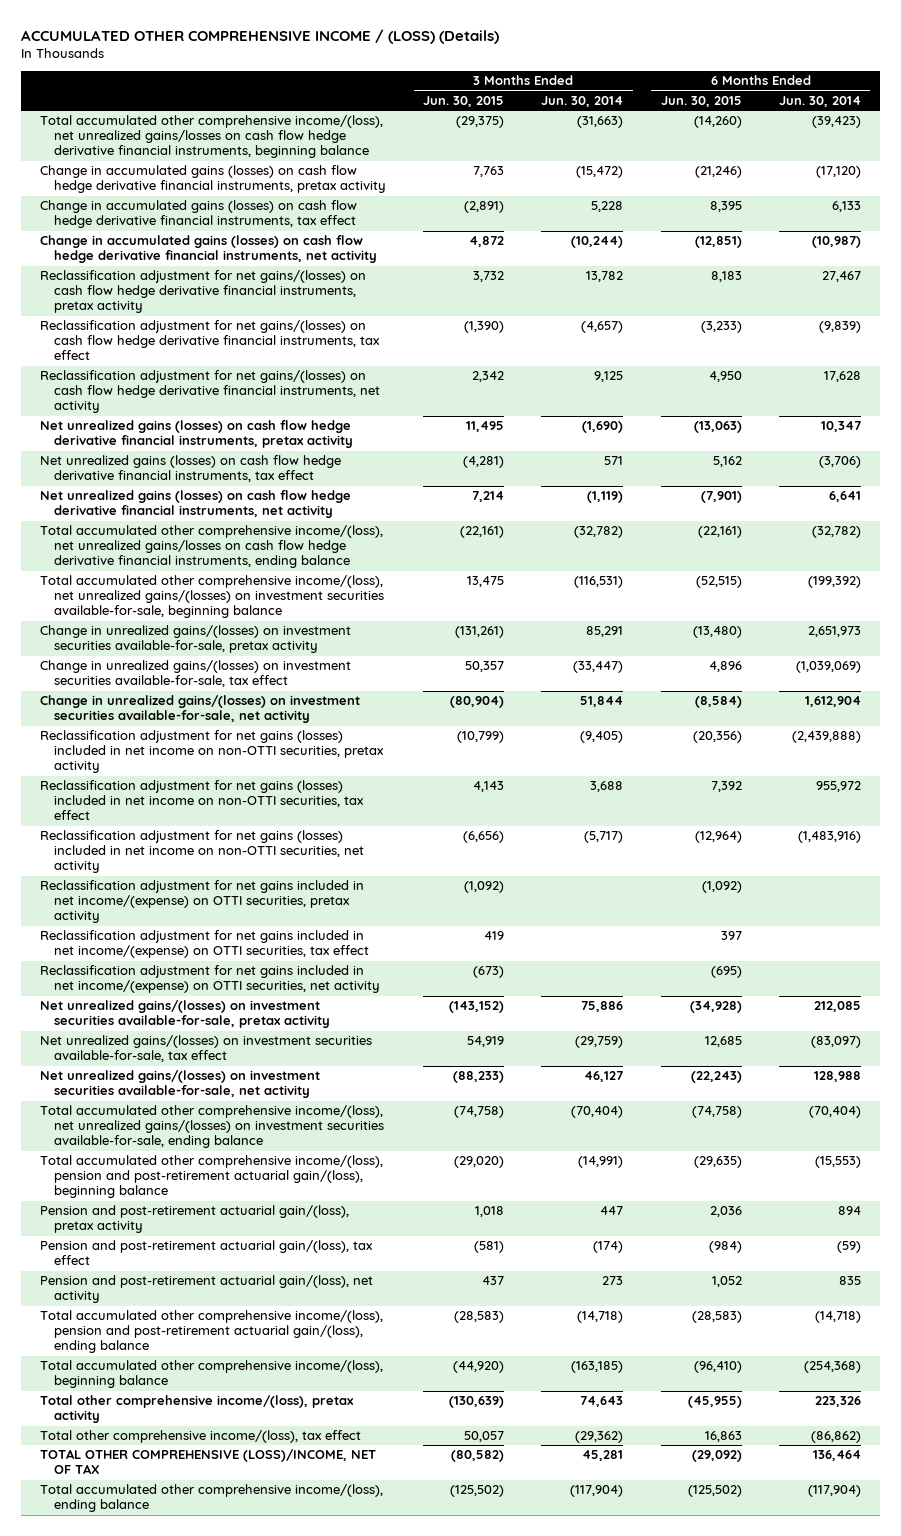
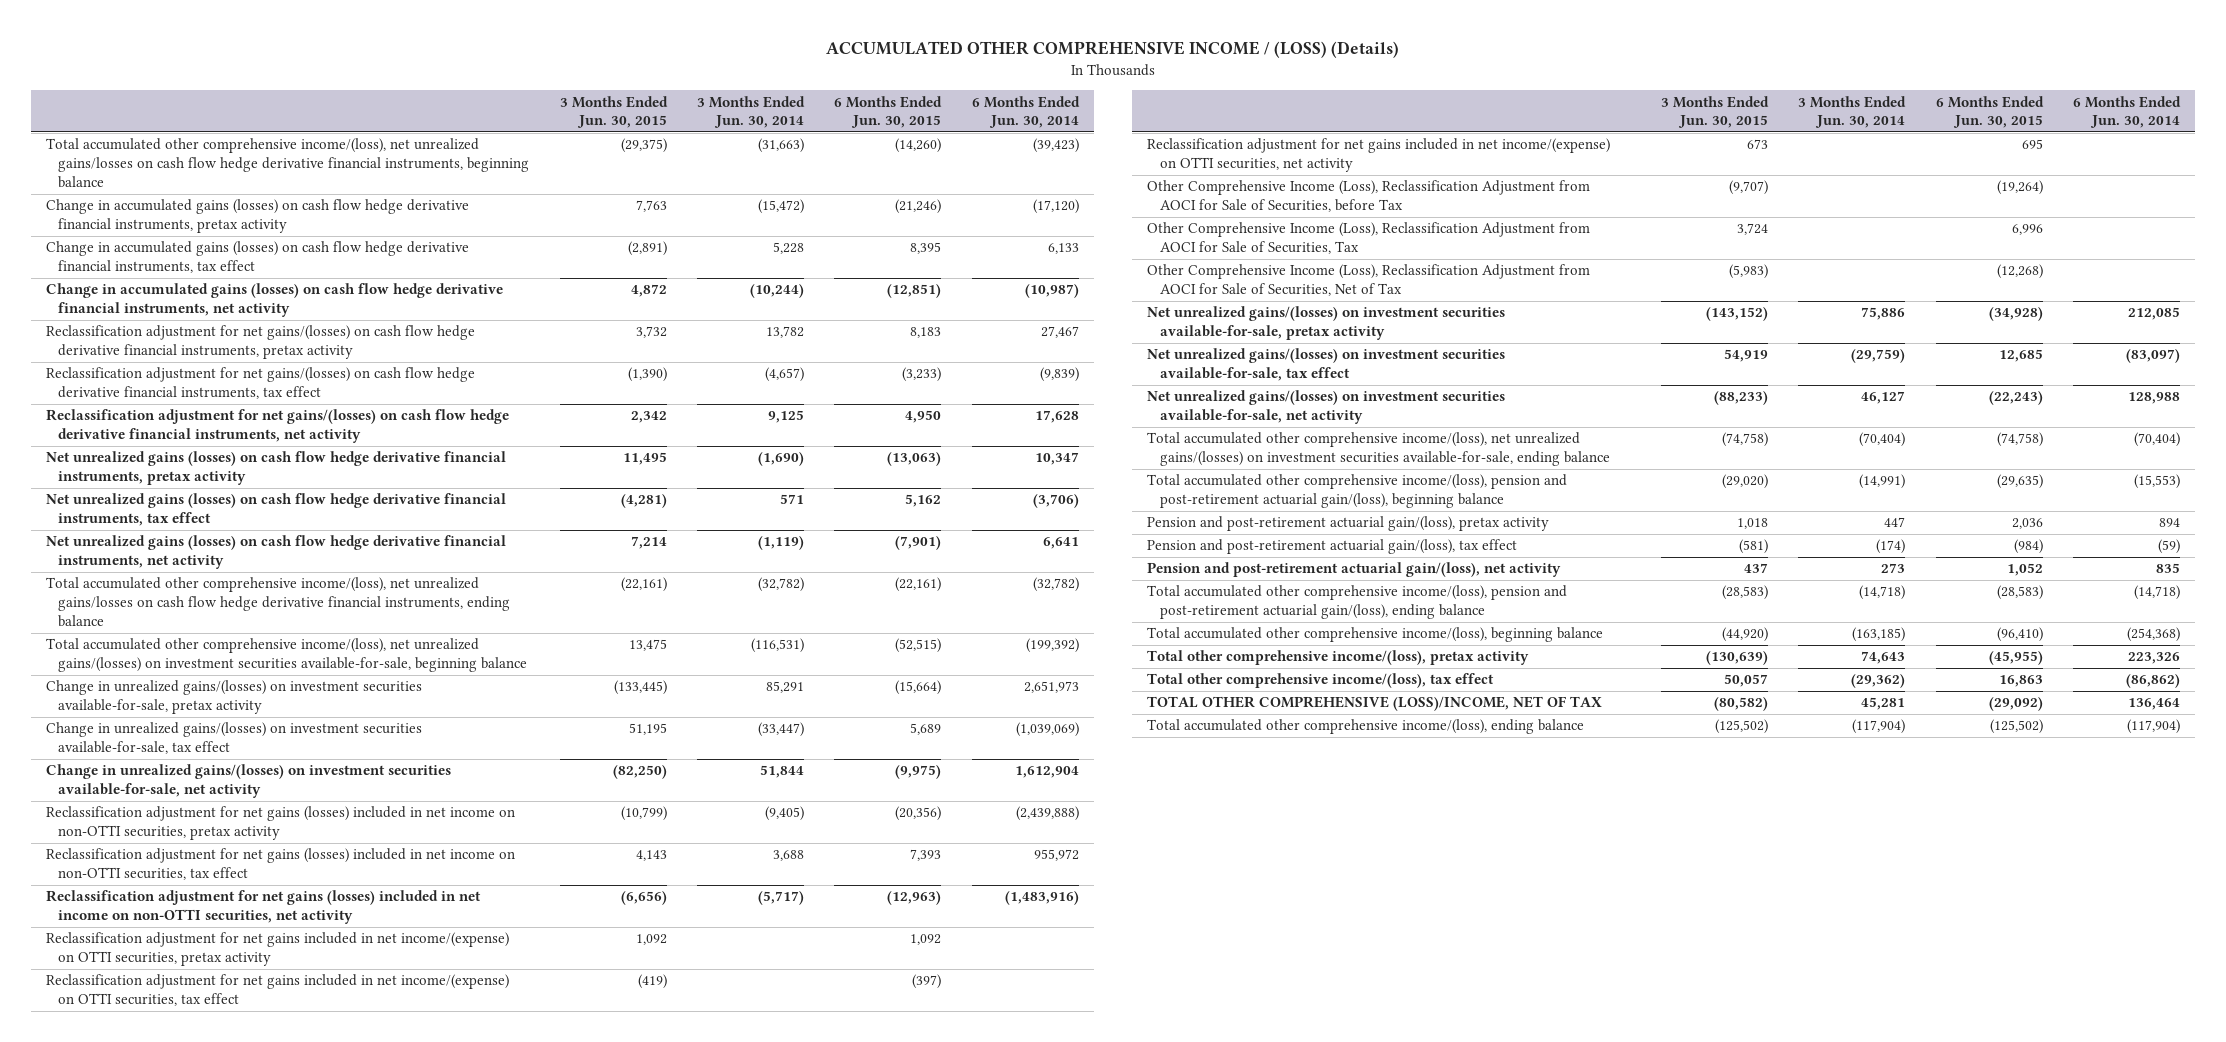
[454,626,504,639] (131,261) -> [613,680,667,696] (133,445)
[692,626,742,639] (13,480) -> [895,680,942,696] (15,664)
[464,661,504,673] 50,357 -> [628,723,667,736] 51,195
[708,661,742,673] 4,896 -> [910,723,942,736] 5,689
[449,696,504,709] (80,904) -> [612,765,667,780] (82,250)
[694,696,742,709] (8,584) -> [895,765,942,780] (9,975)
[710,781,742,793] 7,392 -> [910,849,942,862] 7,393
[694,831,742,844] (12,964) -> [887,891,942,906] (12,963)
[463,881,504,894] (1,092) -> [635,934,667,946] 1,092
[701,881,742,894] (1,092) -> [910,934,942,946] 1,092
[483,931,504,941] 419 -> [637,974,667,990] (419)
[720,931,742,941] 397 -> [912,974,942,990] (397)
[472,966,504,979] (673) -> [1746,139,1768,150] 673
[710,966,742,979] (695) -> [2021,139,2043,150] 695
none -> [1147,180,1591,213] Other Comprehensive Income (Loss), Reclassification Adjustment from AOCI for Sale of Securities, before Tax
none -> [1147,222,1591,255] Other Comprehensive Income (Loss), Reclassification Adjustment from AOCI for Sale of Securities, Tax
none -> [1147,264,1591,297] Other Comprehensive Income (Loss), Reclassification Adjustment from AOCI for Sale of Securities, Net of Tax

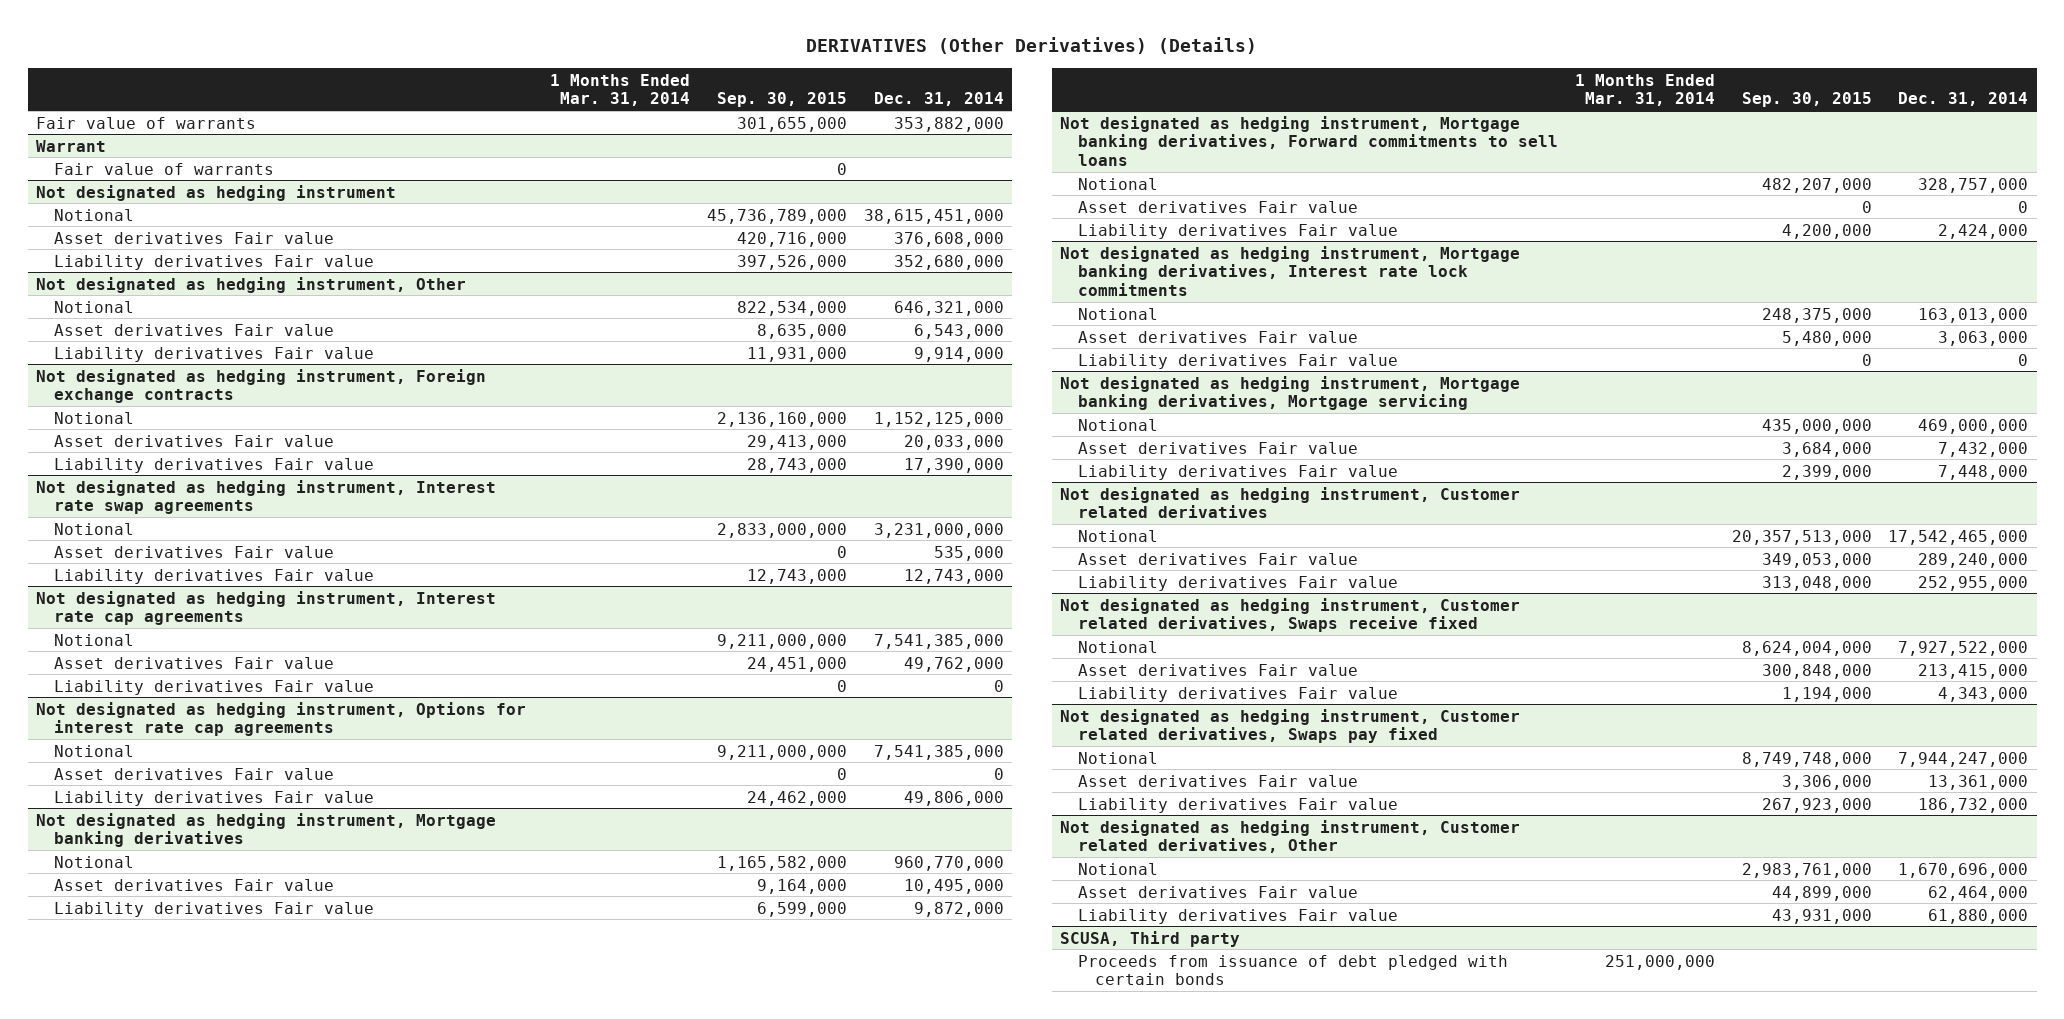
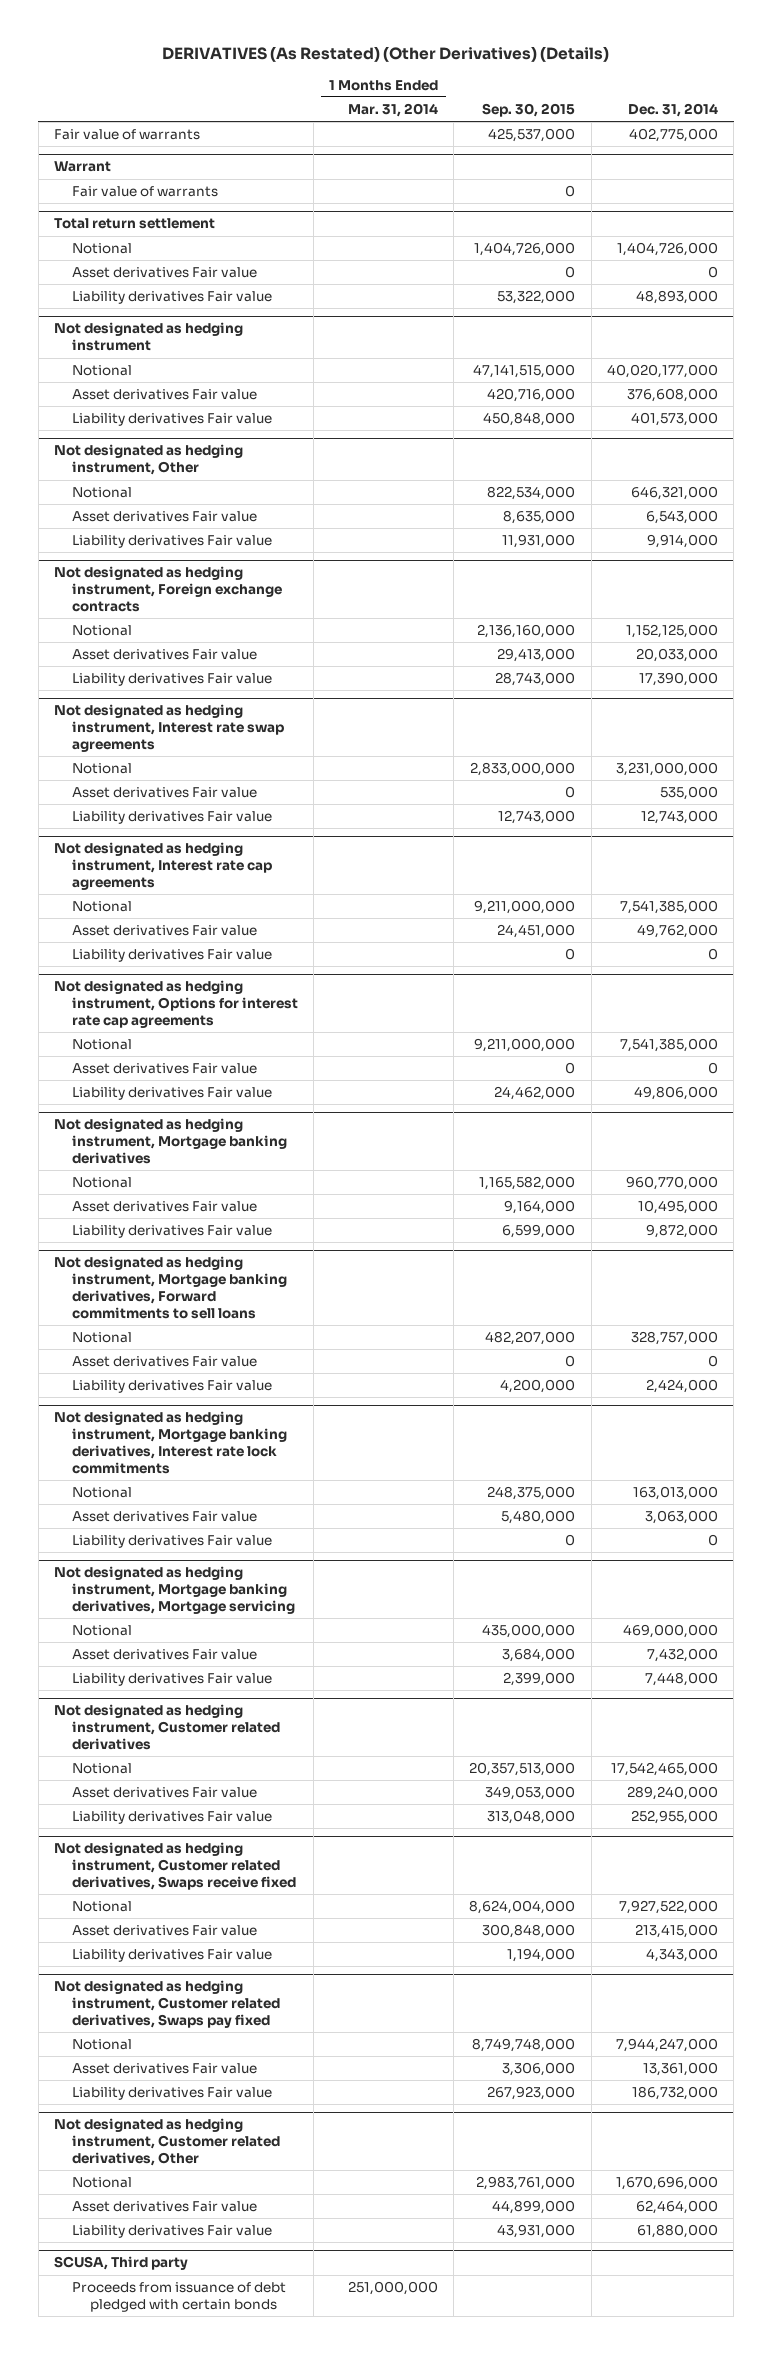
[806,37,1258,55] DERIVATIVES (Other Derivatives) (Details) -> [161,46,609,63] DERIVATIVES (As Restated) (Other Derivatives) (Details)
[737,116,848,132] 301,655,000 -> [488,128,576,143] 425,537,000
[893,116,1004,132] 353,882,000 -> [628,128,718,143] 402,775,000
none -> [53,218,215,230] Total return settlement
none -> [71,243,132,255] Notional
none -> [71,267,257,279] Asset derivatives Fair value
none -> [71,291,272,305] Liability derivatives Fair value
[707,208,848,224] 45,736,789,000 -> [473,364,576,379] 47,141,515,000
[863,208,1004,224] 38,615,451,000 -> [606,364,718,379] 40,020,177,000
[737,254,848,270] 397,526,000 -> [483,412,576,427] 450,848,000
[893,254,1004,270] 352,680,000 -> [630,412,718,427] 401,573,000

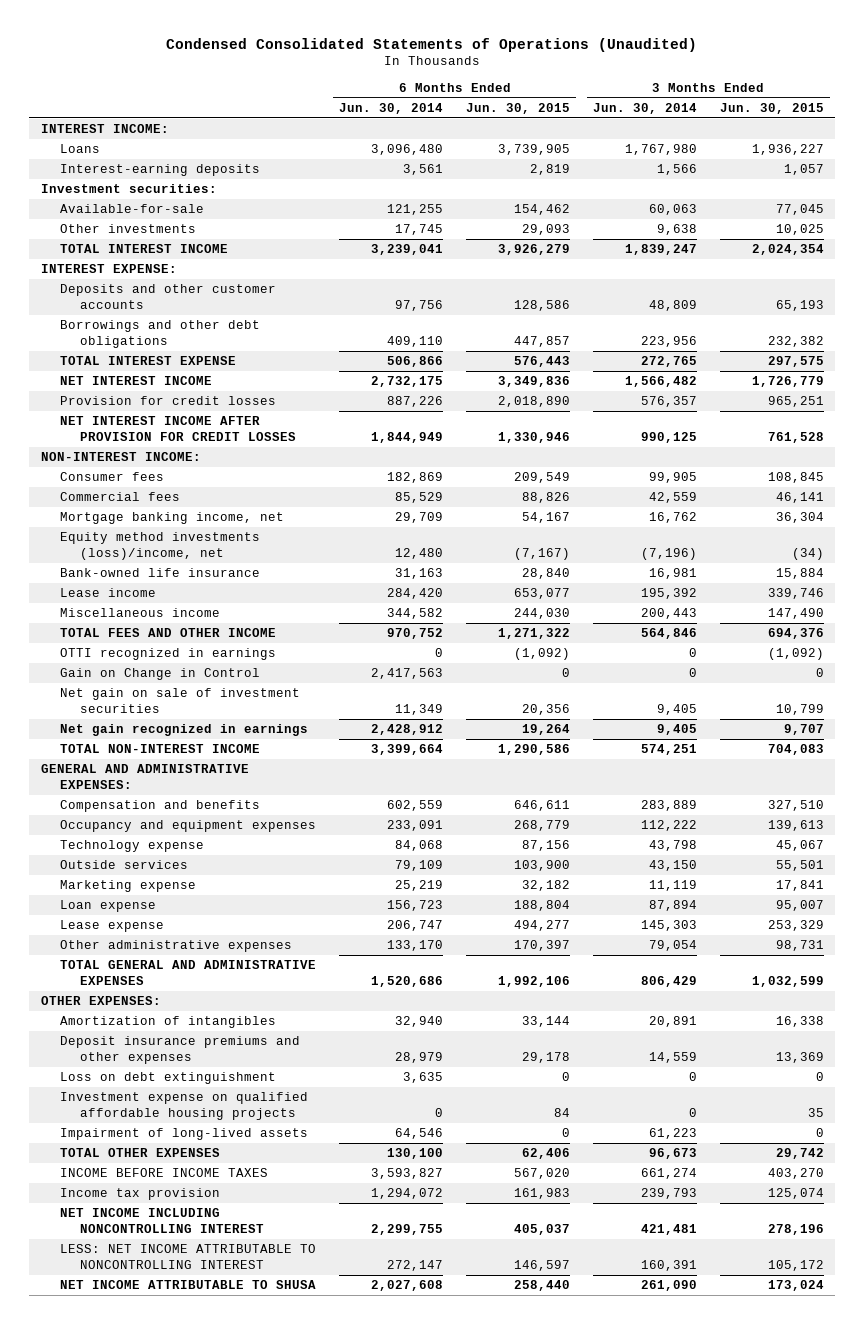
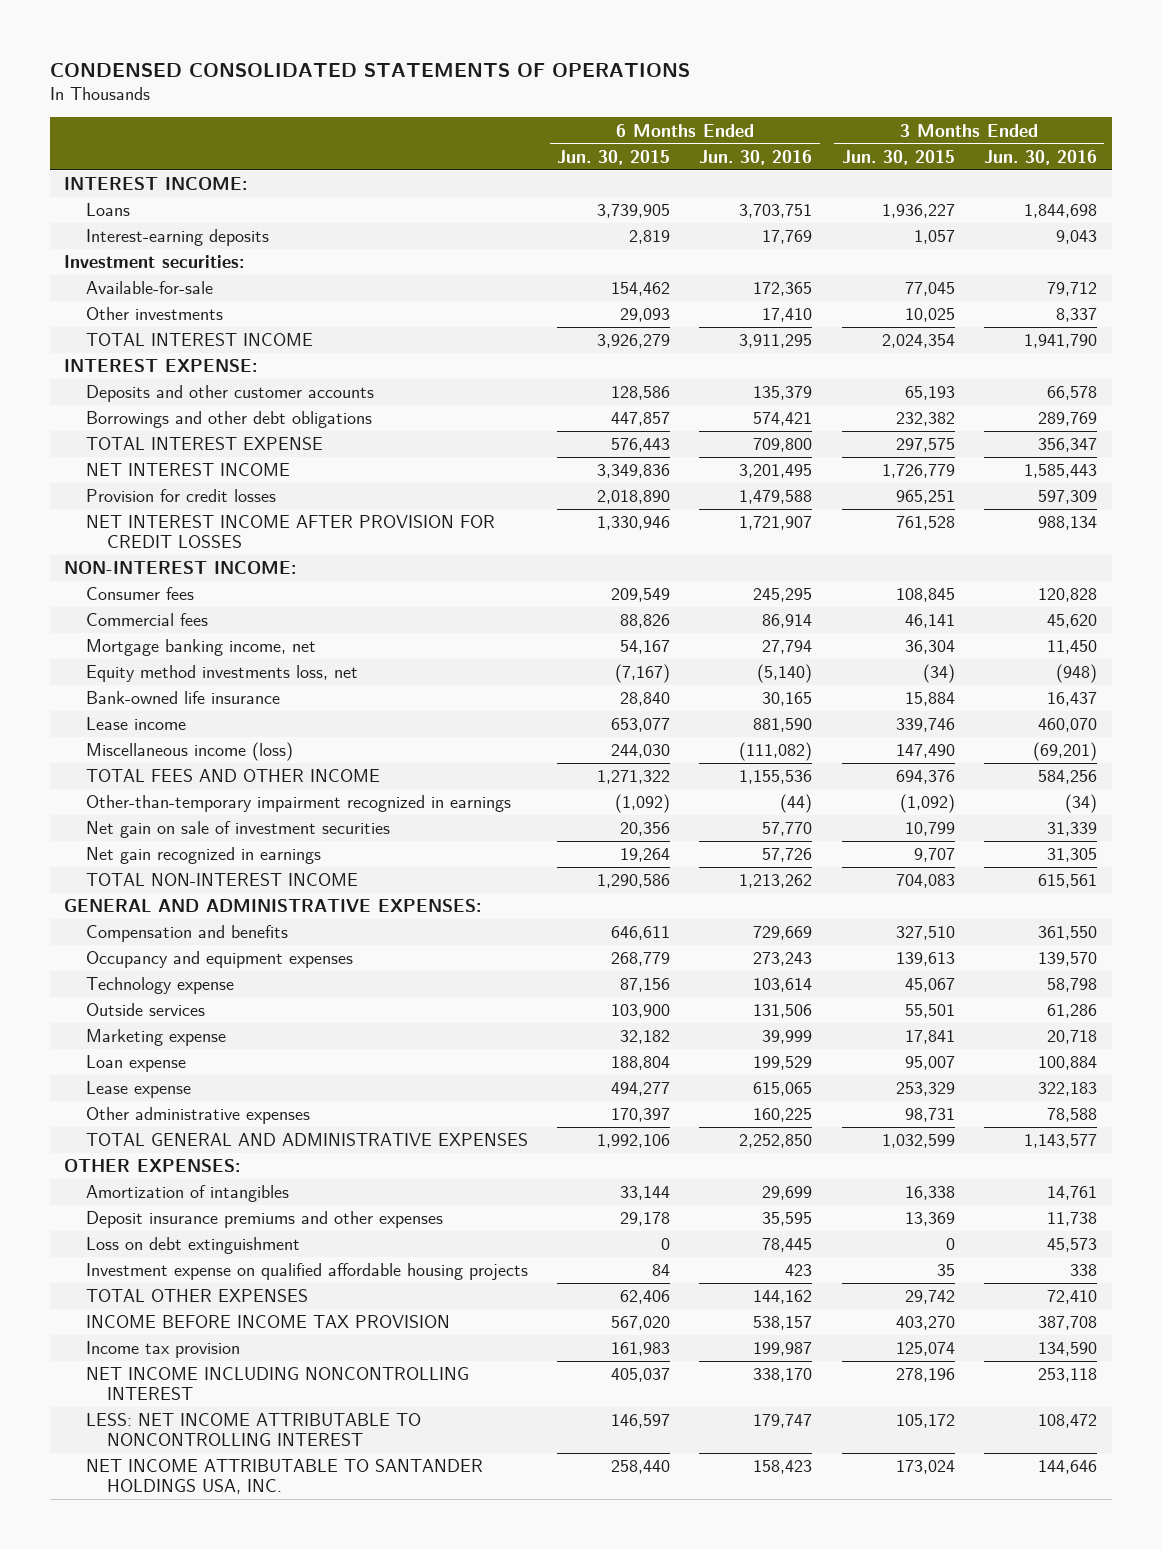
[166,37,698,52] Condensed Consolidated Statements of Operations (Unaudited) -> [49,62,690,77] CONDENSED CONSOLIDATED STATEMENTS OF OPERATIONS
[339,103,444,115] Jun. 30, 2014 -> none
[592,103,697,115] Jun. 30, 2014 -> none
none -> [699,149,813,165] Jun. 30, 2016
none -> [984,149,1098,165] Jun. 30, 2016
[60,532,261,561] Equity method investments (loss)/income, net -> [85,665,358,683] Equity method investments loss, net
[60,608,221,618] Miscellaneous income -> [85,742,293,762] Miscellaneous income (loss)
[60,668,261,681] Gain on Change in Control -> none
[60,648,277,661] OTTI recognized in earnings -> [85,795,511,813] Other-than-temporary impairment recognized in earnings
[60,1128,309,1141] Impairment of long-lived assets -> none
[60,1168,269,1178] INCOME BEFORE INCOME TAXES -> [85,1315,450,1329] INCOME BEFORE INCOME TAX PROVISION
[60,1280,317,1290] NET INCOME ATTRIBUTABLE TO SHUSA -> [85,1459,483,1495] NET INCOME ATTRIBUTABLE TO SANTANDER HOLDINGS USA, INC.

